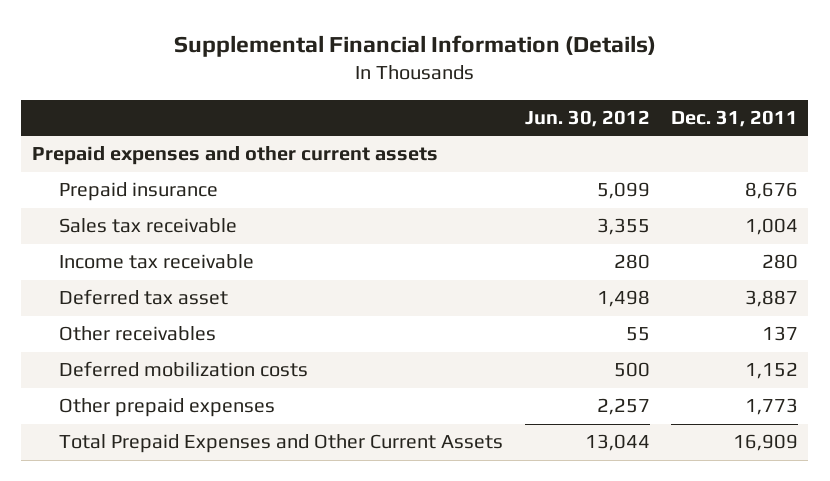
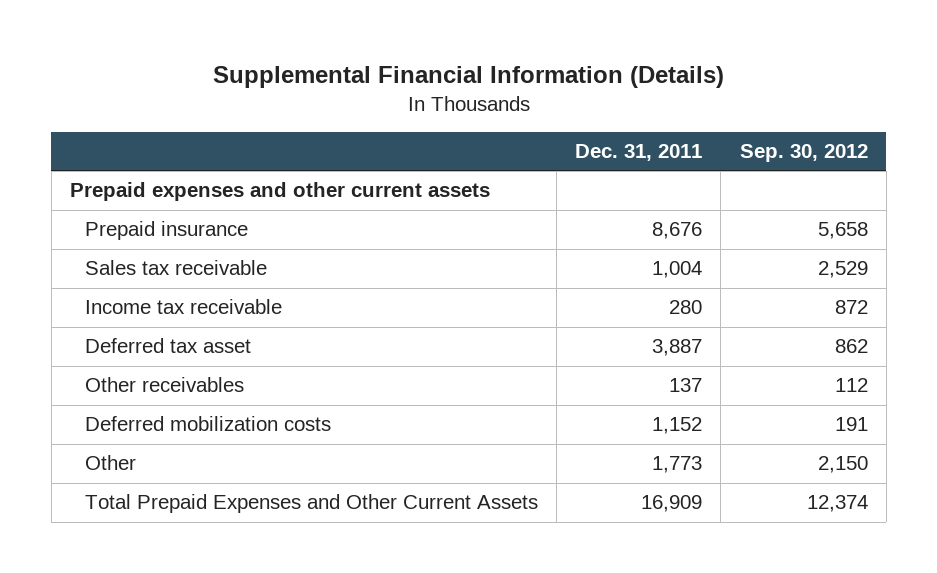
[524,109,650,127] Jun. 30, 2012 -> none
none -> [739,144,868,163] Sep. 30, 2012
[59,398,276,418] Other prepaid expenses -> [85,455,137,471] Other

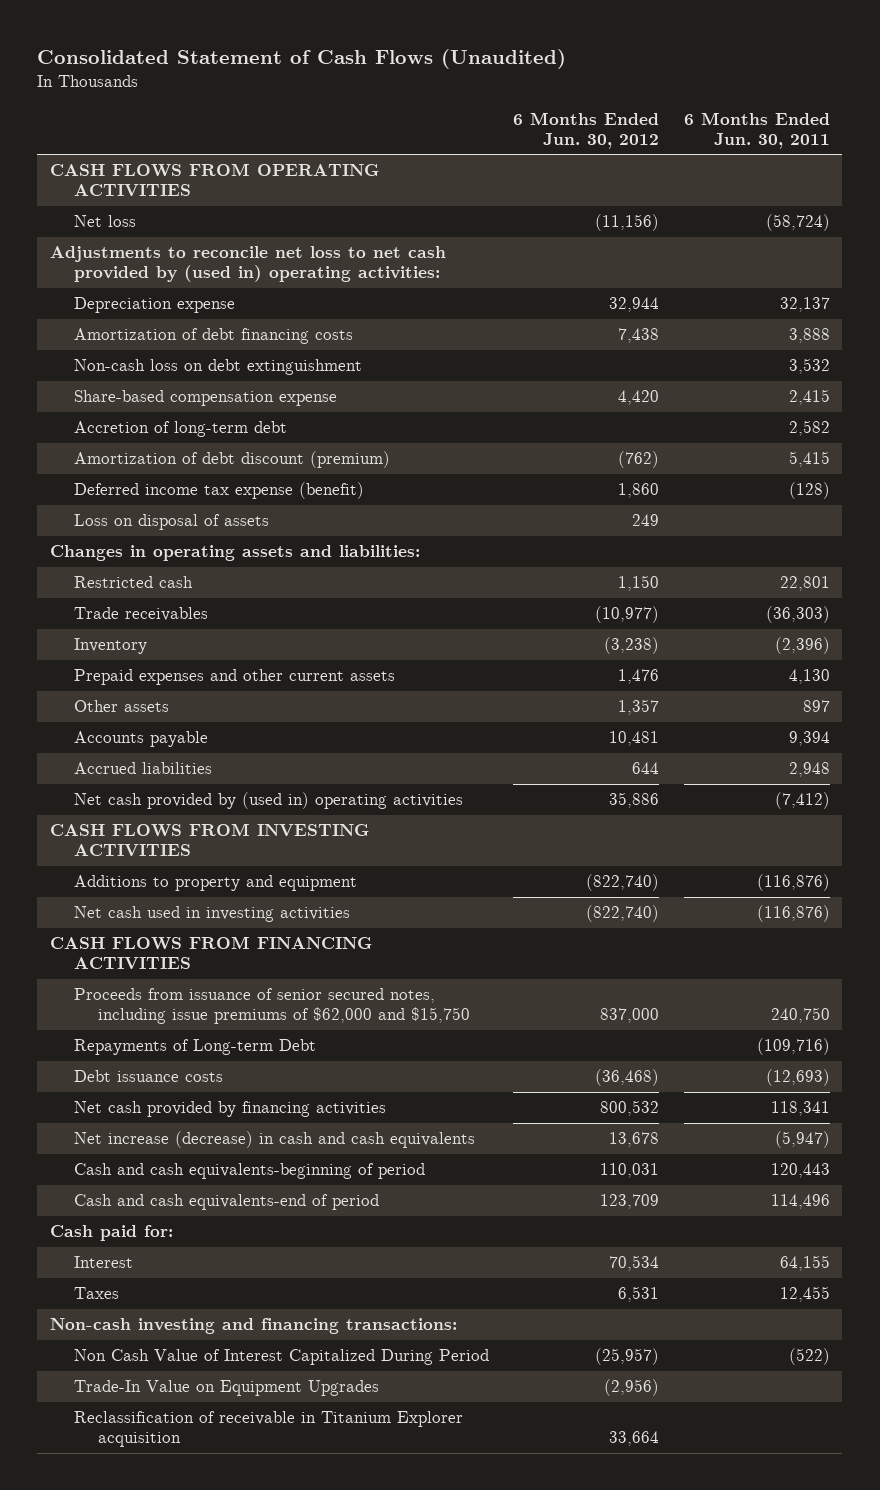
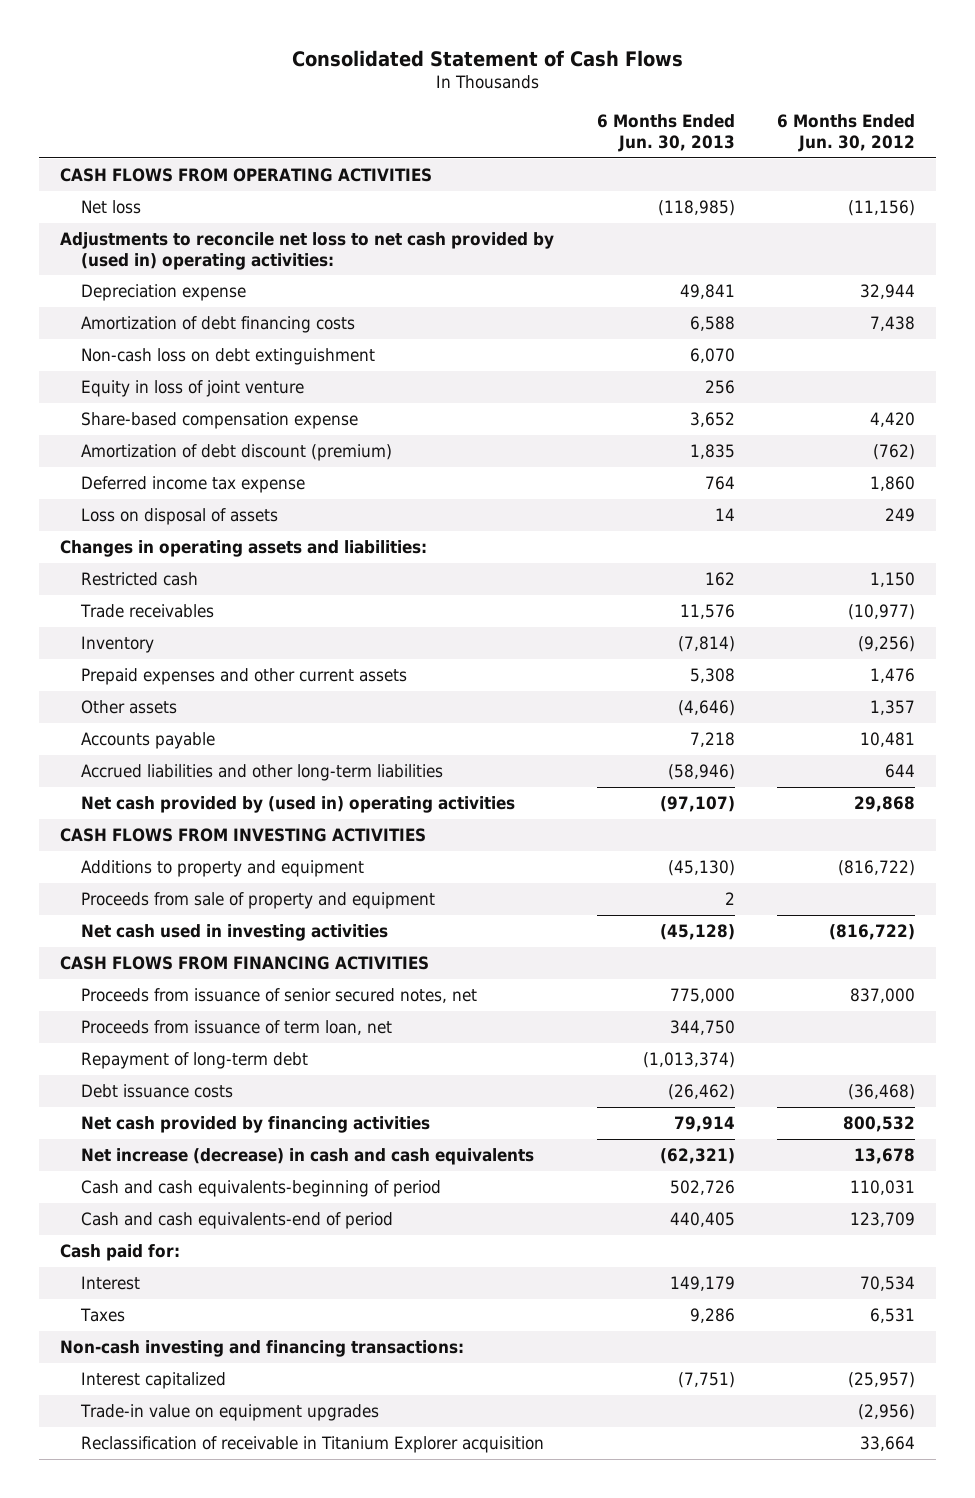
[37,48,567,69] Consolidated Statement of Cash Flows (Unaudited) -> [291,49,683,67] Consolidated Statement of Cash Flows
[684,111,831,149] 6 Months Ended Jun. 30, 2011 -> none
none -> [596,114,735,153] 6 Months Ended Jun. 30, 2013
none -> [80,379,304,397] Equity in loss of joint venture
[73,421,287,438] Accretion of long-term debt -> none
[73,482,364,500] Deferred income tax expense (benefit) -> [80,475,305,493] Deferred income tax expense
[604,637,660,655] (3,238) -> [857,635,915,652] (9,256)
[73,762,212,775] Accrued liabilities -> [80,763,443,781] Accrued liabilities and other long-term liabilities
[609,792,660,809] 35,886 -> [853,795,915,812] 29,868
[586,874,660,892] (822,740) -> [837,859,915,876] (816,722)
none -> [80,891,435,909] Proceeds from sale of property and equipment
[586,905,660,923] (822,740) -> [828,923,915,940] (816,722)
[73,988,470,1025] Proceeds from issuance of senior secured notes, including issue premiums of $62,000 and $15,750 -> [80,987,477,1003] Proceeds from issuance of senior secured notes, net
none -> [80,1019,392,1035] Proceeds from issuance of term loan, net
[73,1039,316,1056] Repayments of Long-term Debt -> [80,1051,308,1069] Repayment of long-term debt
[73,1349,489,1366] Non Cash Value of Interest Capitalized During Period -> [80,1371,226,1389] Interest capitalized
[73,1380,379,1397] Trade-In Value on Equipment Upgrades -> [79,1403,379,1421] Trade-in value on equipment upgrades

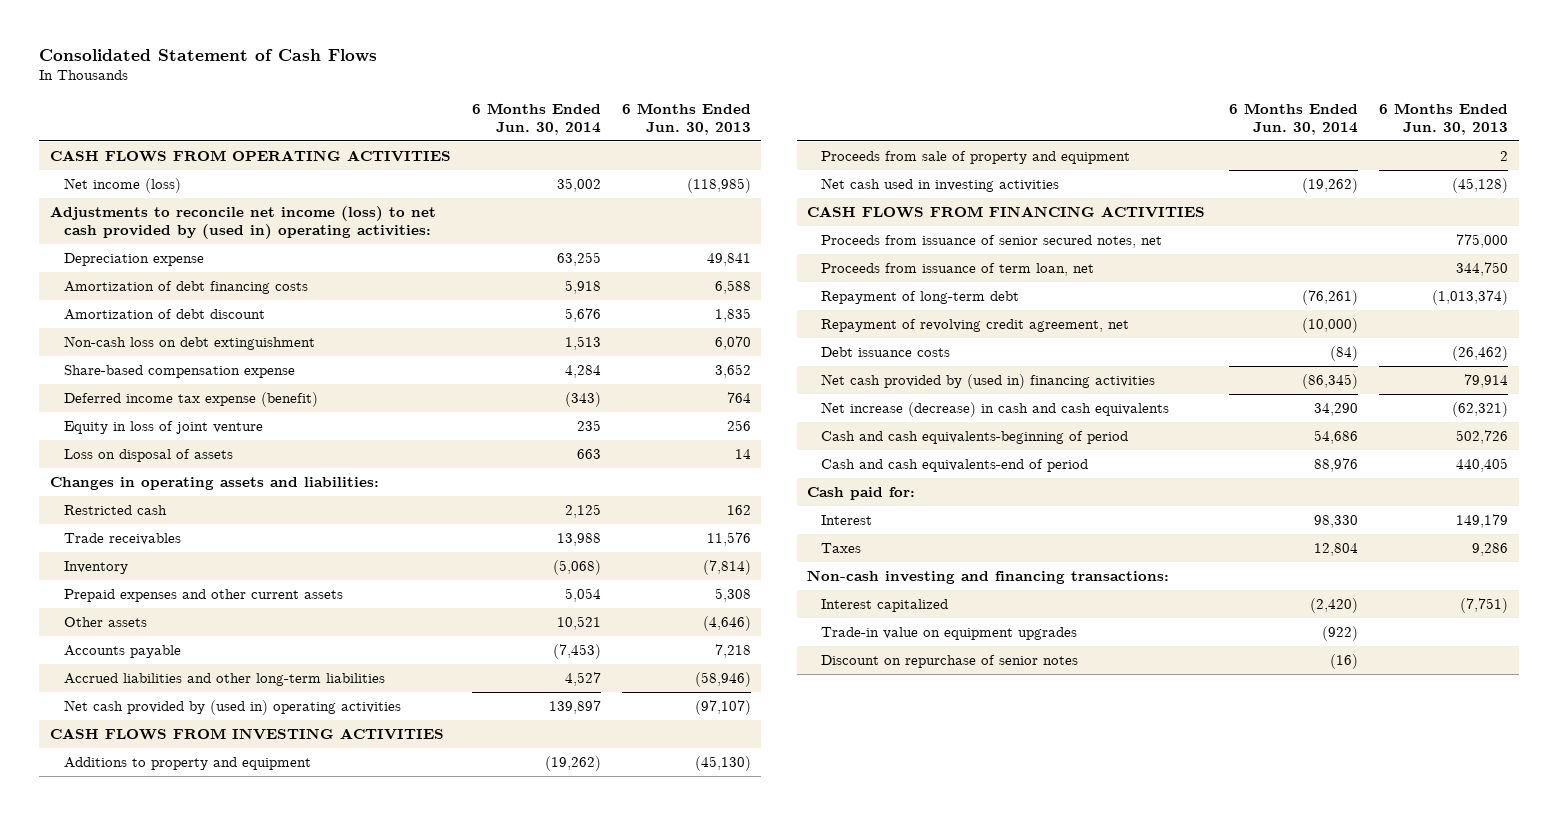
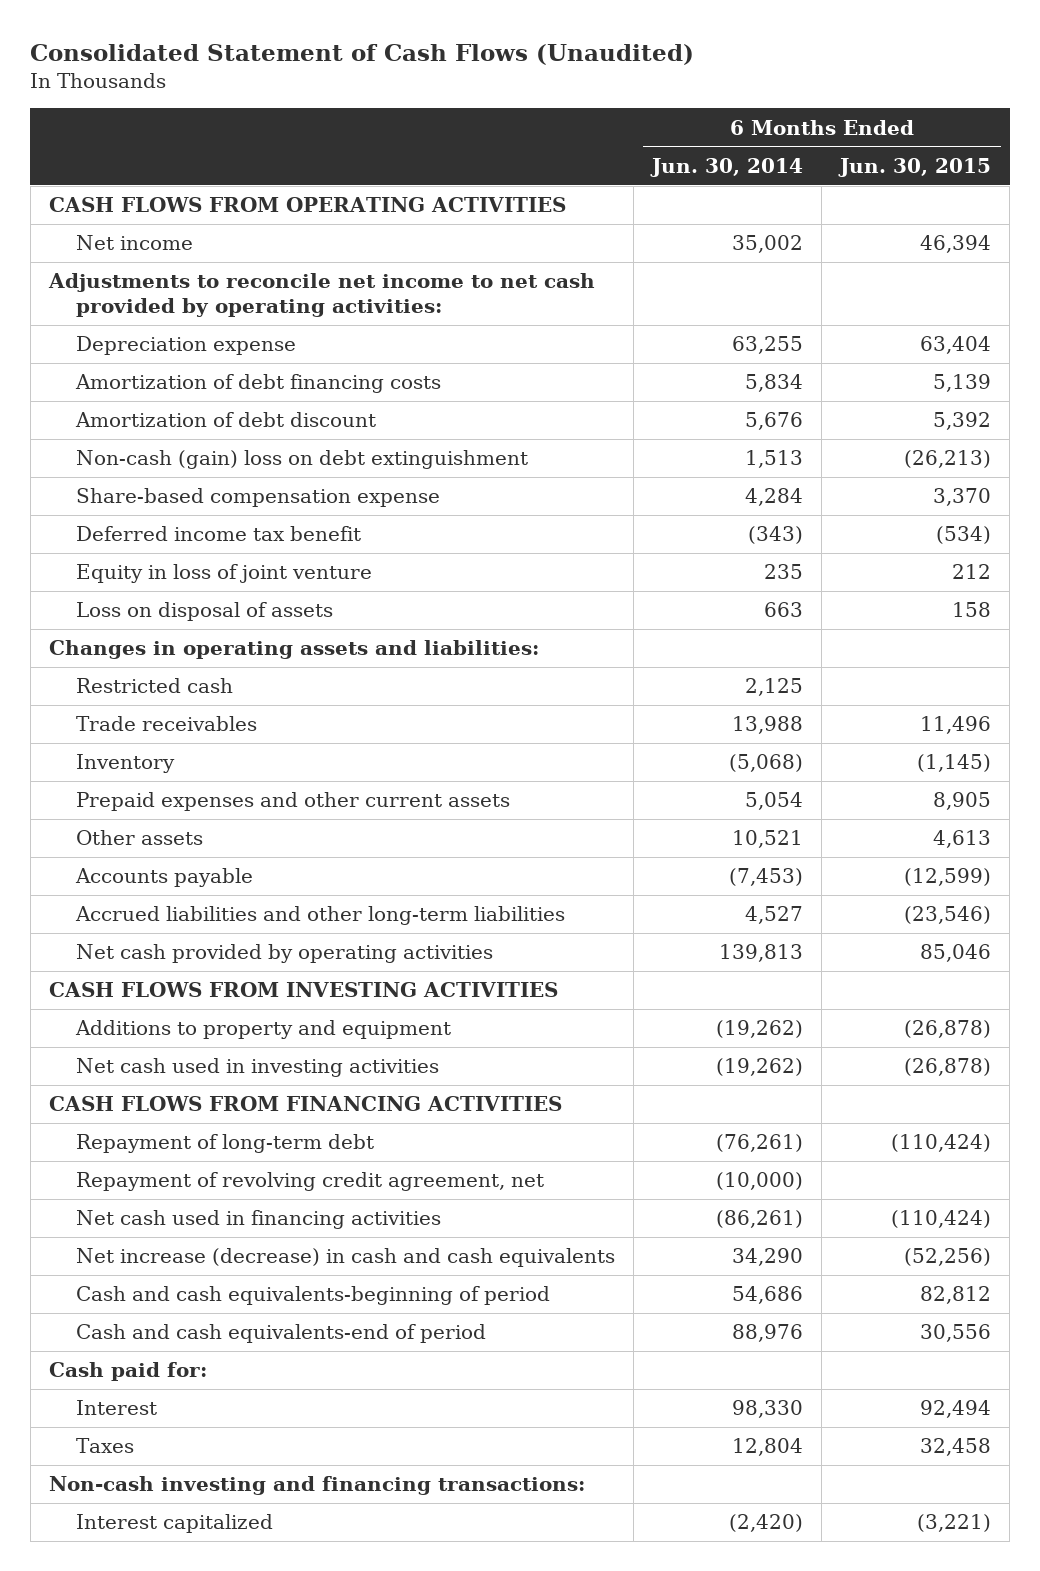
[39,49,378,63] Consolidated Statement of Cash Flows -> [30,44,695,66] Consolidated Statement of Cash Flows (Unaudited)
[621,102,751,135] 6 Months Ended Jun. 30, 2013 -> none
none -> [838,158,992,178] Jun. 30, 2015
[63,178,181,194] Net income (loss) -> [75,235,193,251] Net income
[49,206,436,239] Adjustments to reconcile net income (loss) to net cash provided by (used in) operating activities: -> [47,273,595,318] Adjustments to reconcile net income to net cash provided by operating activities:
[564,280,601,295] 5,918 -> [745,374,804,393] 5,834
[63,336,315,351] Non-cash loss on debt extinguishment -> [75,450,528,470] Non-cash (gain) loss on debt extinguishment
[63,392,318,408] Deferred income tax expense (benefit) -> [75,526,361,542] Deferred income tax benefit
[63,700,401,716] Net cash provided by (used in) operating activities -> [75,944,493,964] Net cash provided by operating activities
[548,700,601,715] 139,897 -> [719,944,804,963] 139,813
[821,151,1131,165] Proceeds from sale of property and equipment -> none
[821,235,1163,249] Proceeds from issuance of senior secured notes, net -> none
[821,263,1095,277] Proceeds from issuance of term loan, net -> none
[821,347,951,358] Debt issuance costs -> none
[821,374,1156,390] Net cash provided by (used in) financing activities -> [75,1210,441,1230] Net cash used in financing activities
[1302,374,1359,390] (86,345) -> [716,1210,804,1229] (86,261)
[821,627,1078,641] Trade-in value on equipment upgrades -> none
[821,655,1079,669] Discount on repurchase of senior notes -> none

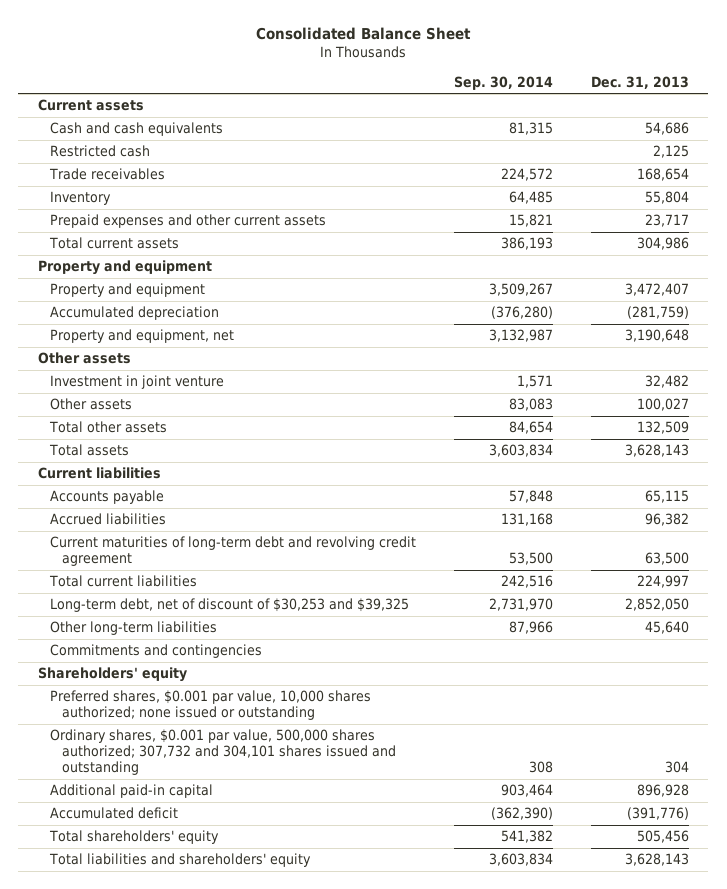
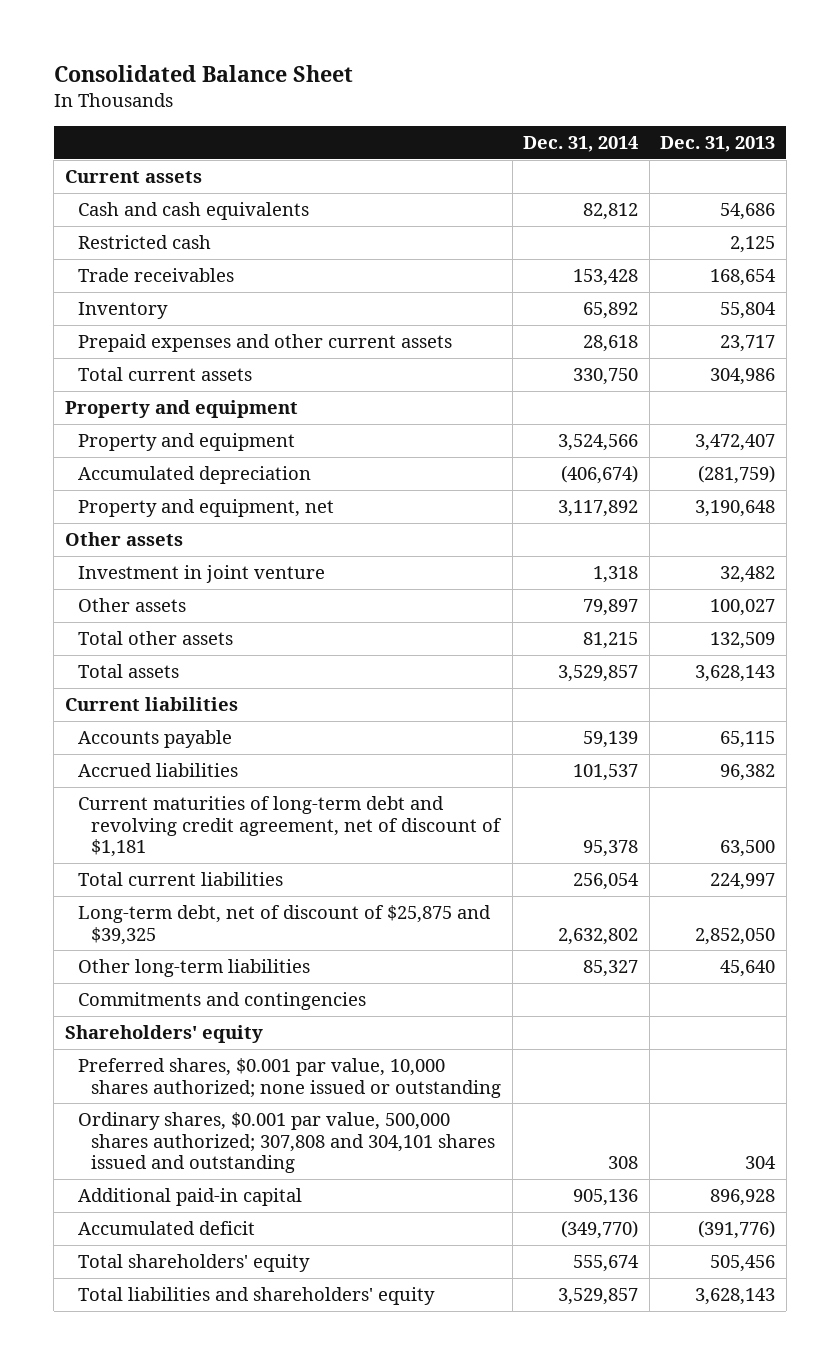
[453,75,553,90] Sep. 30, 2014 -> none
none -> [523,136,639,153] Dec. 31, 2014
[49,536,416,567] Current maturities of long-term debt and revolving credit agreement -> [78,796,503,858] Current maturities of long-term debt and revolving credit agreement, net of discount of $1,181
[49,598,409,613] Long-term debt, net of discount of $30,253 and $39,325 -> [78,905,492,945] Long-term debt, net of discount of $25,875 and $39,325
[49,729,396,776] Ordinary shares, $0.001 par value, 500,000 shares authorized; 307,732 and 304,101 shares issued and outstanding -> [78,1112,496,1174] Ordinary shares, $0.001 par value, 500,000 shares authorized; 307,808 and 304,101 shares issued and outstanding

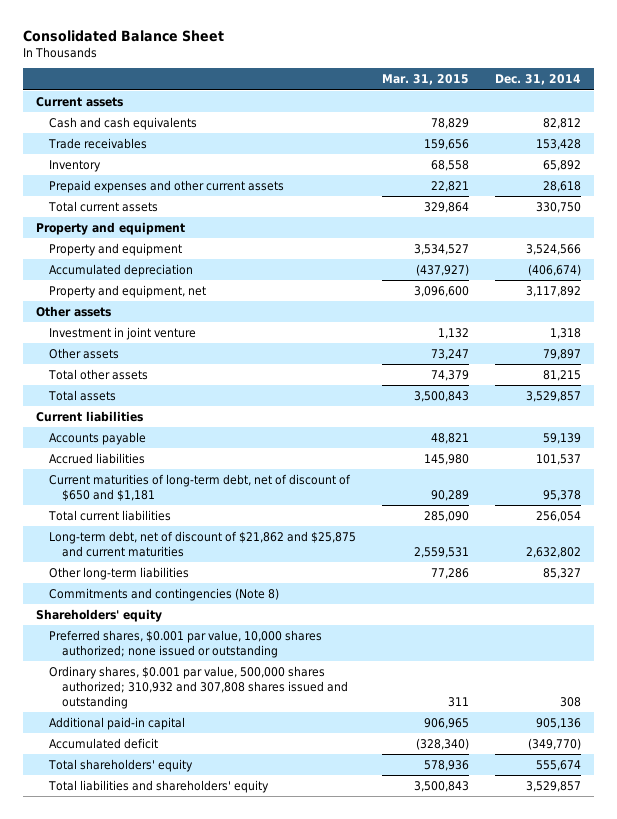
[660,136,776,153] Dec. 31, 2013 -> none
none -> [381,74,469,86] Mar. 31, 2015
[78,235,212,250] Restricted cash -> none
[78,796,503,858] Current maturities of long-term debt and revolving credit agreement, net of discount of $1,181 -> [48,473,351,501] Current maturities of long-term debt, net of discount of $650 and $1,181
[78,905,492,945] Long-term debt, net of discount of $25,875 and $39,325 -> [48,530,356,557] Long-term debt, net of discount of $21,862 and $25,875 and current maturities
[78,992,367,1011] Commitments and contingencies -> [48,587,279,601] Commitments and contingencies (Note 8)
[78,1112,496,1174] Ordinary shares, $0.001 par value, 500,000 shares authorized; 307,808 and 304,101 shares issued and outstanding -> [48,665,348,710] Ordinary shares, $0.001 par value, 500,000 shares authorized; 310,932 and 307,808 shares issued and outstanding

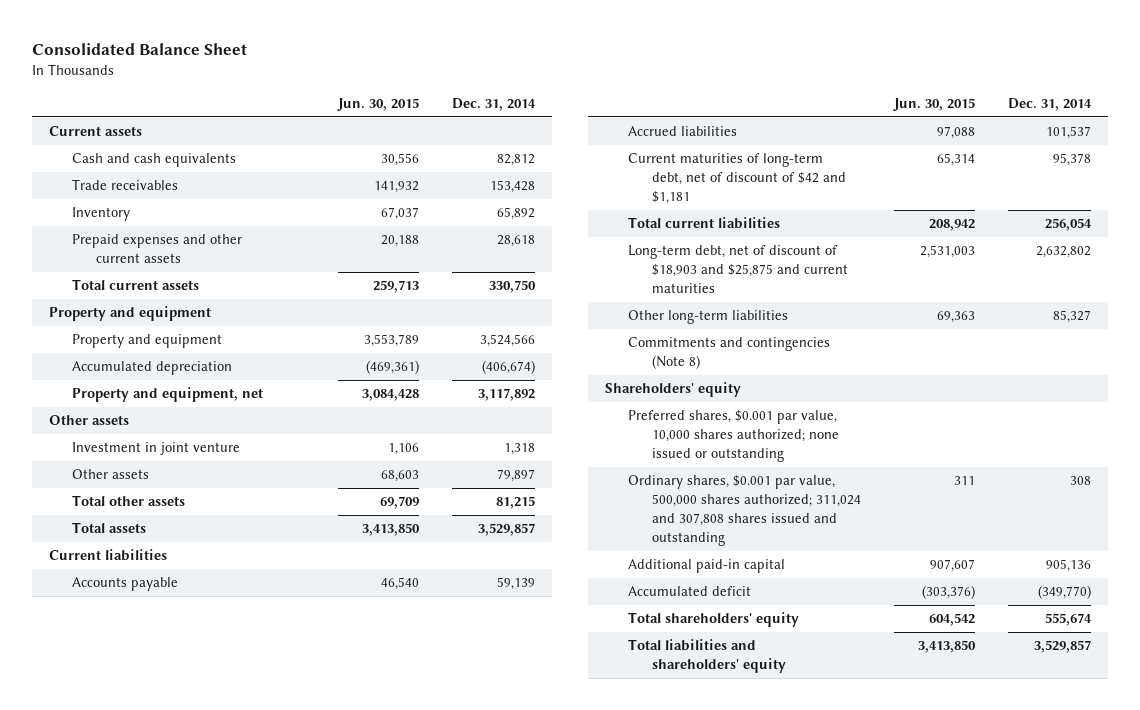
[381,74,469,86] Mar. 31, 2015 -> none
none -> [336,98,419,112] Jun. 30, 2015
[48,473,351,501] Current maturities of long-term debt, net of discount of $650 and $1,181 -> [628,153,846,204] Current maturities of long-term debt, net of discount of $42 and $1,181
[48,530,356,557] Long-term debt, net of discount of $21,862 and $25,875 and current maturities -> [628,245,848,293] Long-term debt, net of discount of $18,903 and $25,875 and current maturities
[48,665,348,710] Ordinary shares, $0.001 par value, 500,000 shares authorized; 310,932 and 307,808 shares issued and outstanding -> [628,475,861,546] Ordinary shares, $0.001 par value, 500,000 shares authorized; 311,024 and 307,808 shares issued and outstanding

